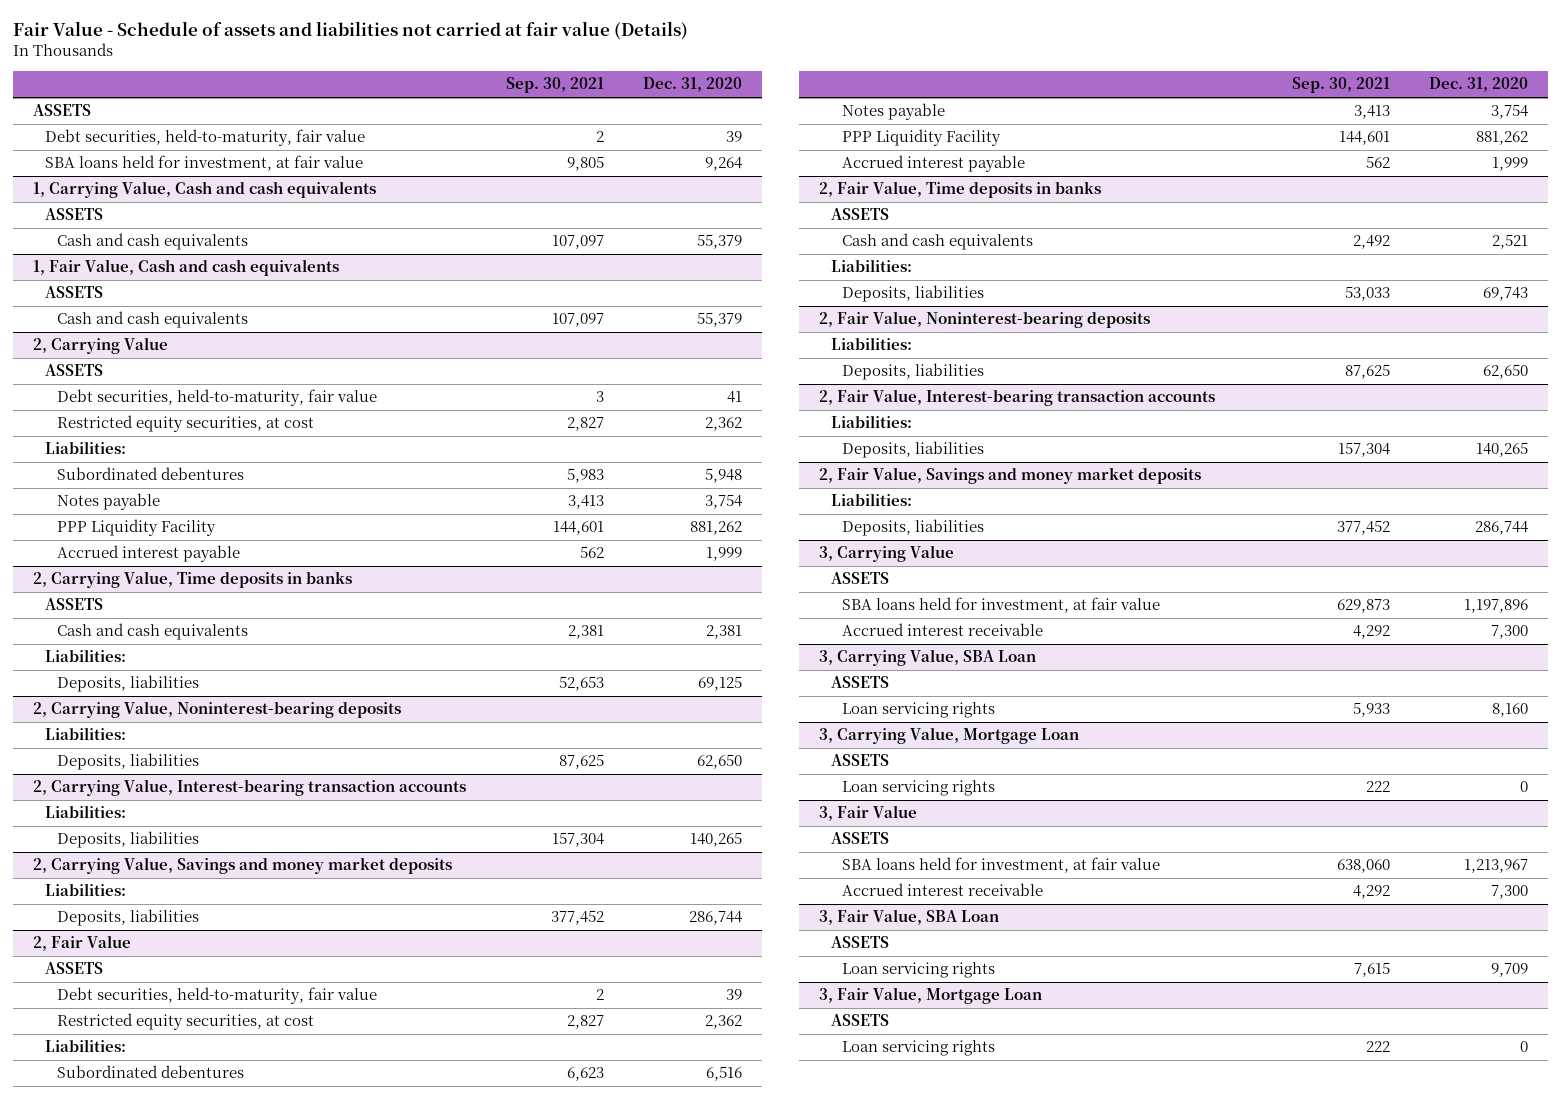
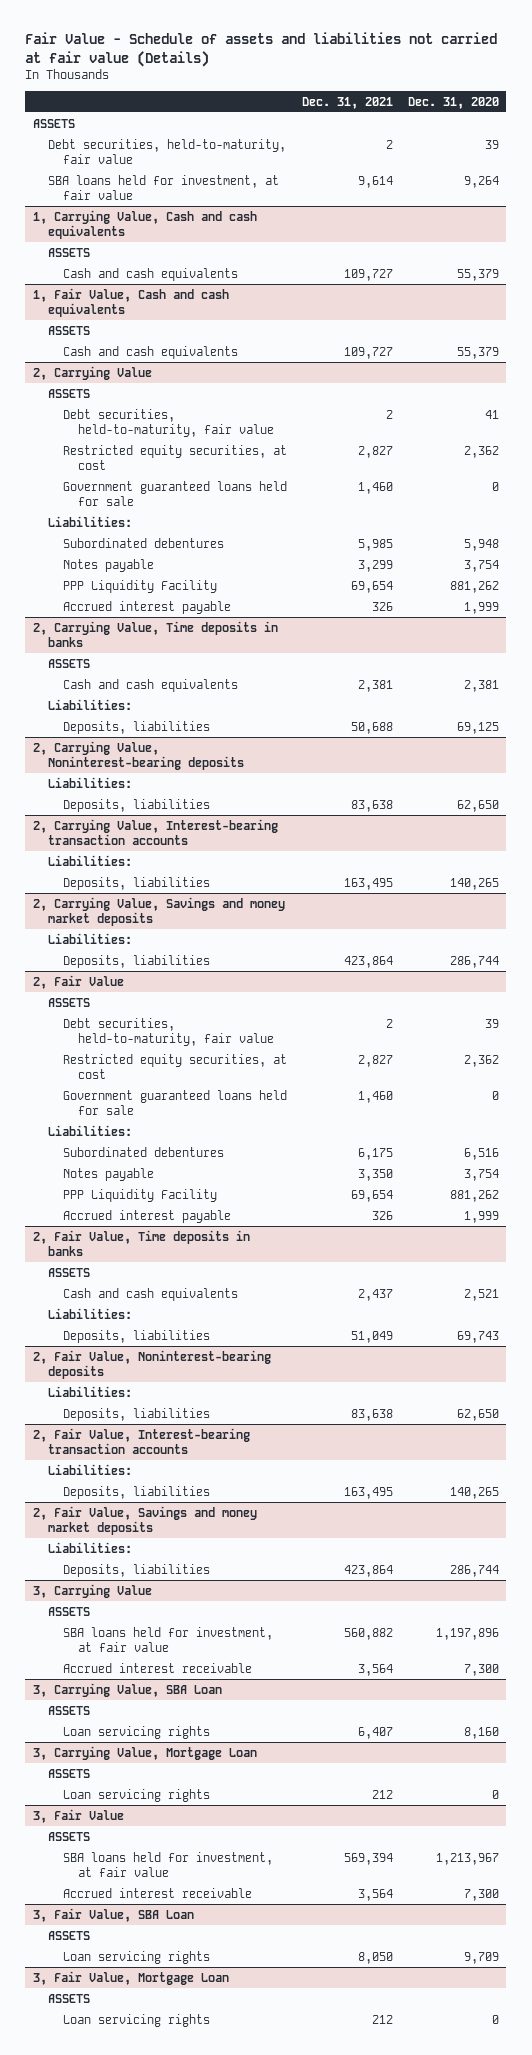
[505,77,604,94] Sep. 30, 2021 -> none
none -> [301,96,393,109] Dec. 31, 2021
none -> [62,480,287,506] Government guaranteed loans held for sale
none -> [62,1089,287,1115] Government guaranteed loans held for sale

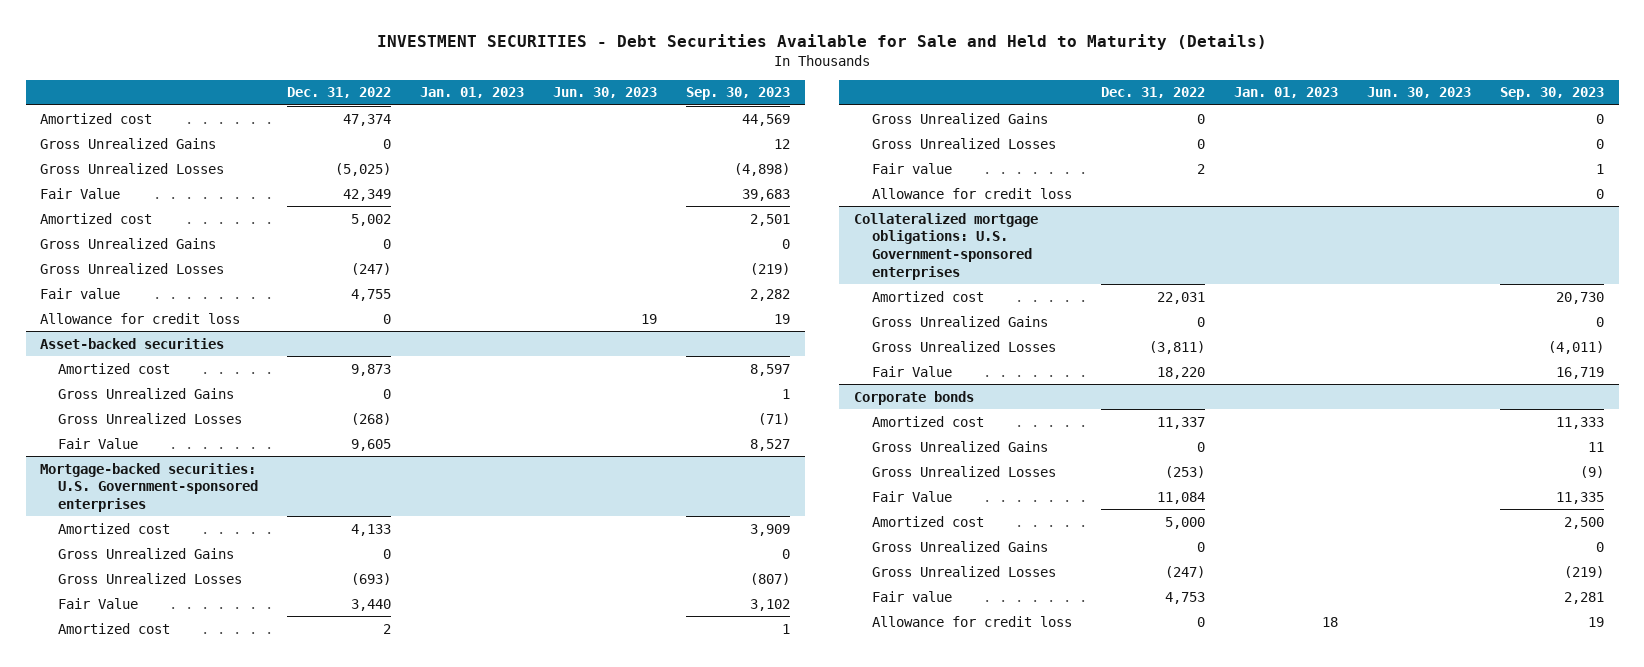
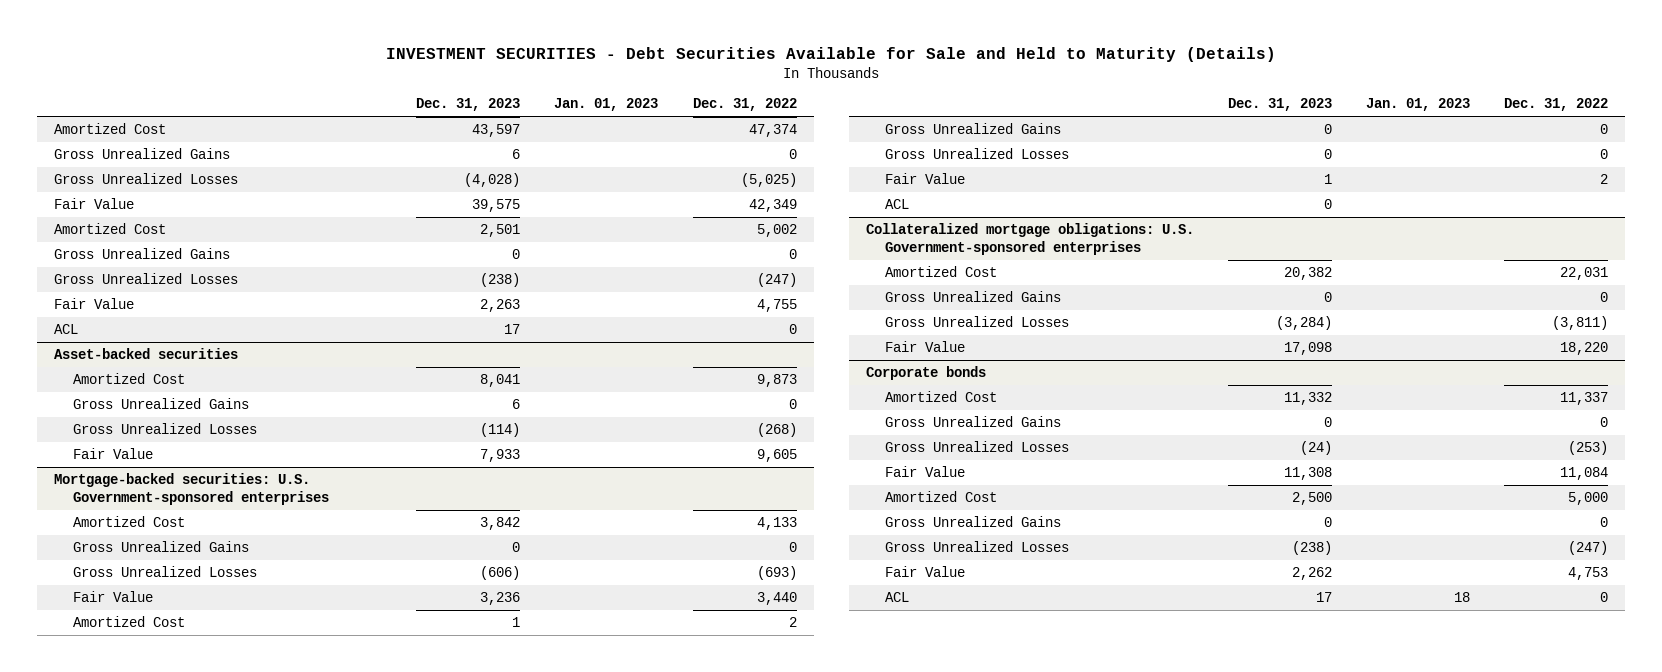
[553,87,658,99] Jun. 30, 2023 -> none
[686,87,791,101] Sep. 30, 2023 -> none
none -> [416,98,521,112] Dec. 31, 2023
[40,112,153,124] Amortized cost -> [54,122,167,134] Amortized Cost
[40,212,153,224] Amortized cost -> [54,222,167,234] Amortized Cost
[40,287,121,299] Fair value -> [54,297,135,309] Fair Value
[40,312,241,324] Allowance for credit loss -> [54,323,79,334] ACL
[58,362,171,374] Amortized cost -> [73,372,186,384] Amortized Cost
[58,522,171,534] Amortized cost -> [73,515,186,527] Amortized Cost
[58,622,171,634] Amortized cost -> [73,615,186,627] Amortized Cost
[872,162,953,174] Fair value -> [884,172,965,184] Fair Value
[872,187,1073,199] Allowance for credit loss -> [884,198,909,209] ACL
[872,290,985,302] Amortized cost -> [884,265,997,277] Amortized Cost
[872,415,985,427] Amortized cost -> [884,390,997,402] Amortized Cost
[872,515,985,527] Amortized cost -> [884,490,997,502] Amortized Cost
[872,590,953,602] Fair value -> [884,565,965,577] Fair Value
[872,615,1073,627] Allowance for credit loss -> [884,591,909,602] ACL

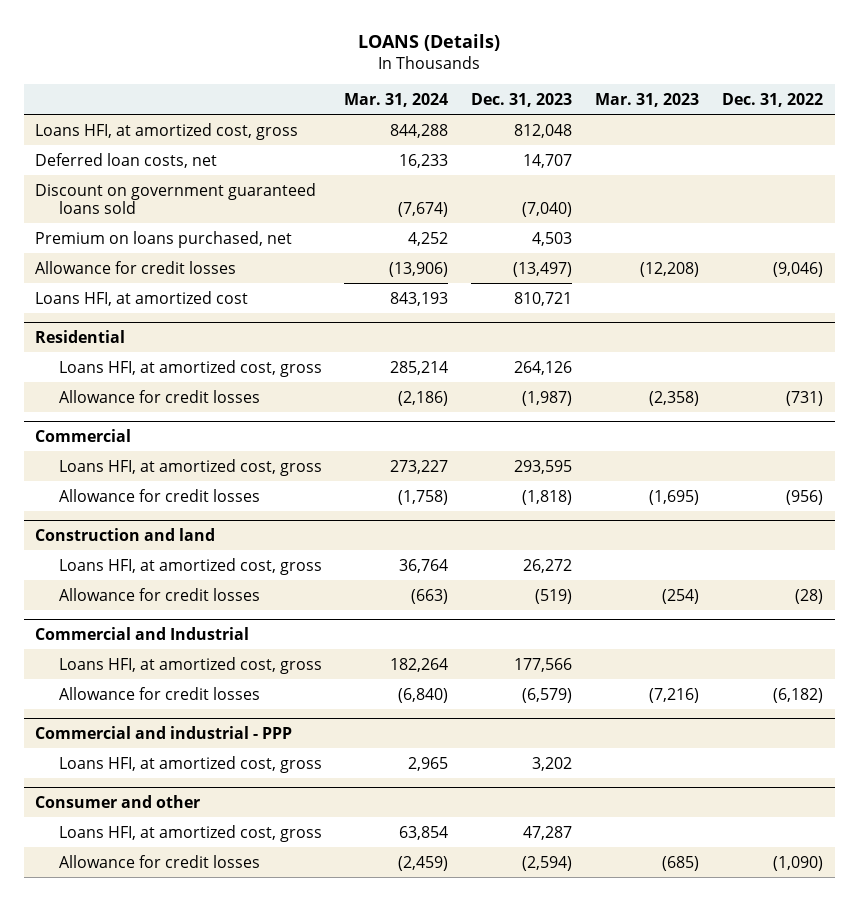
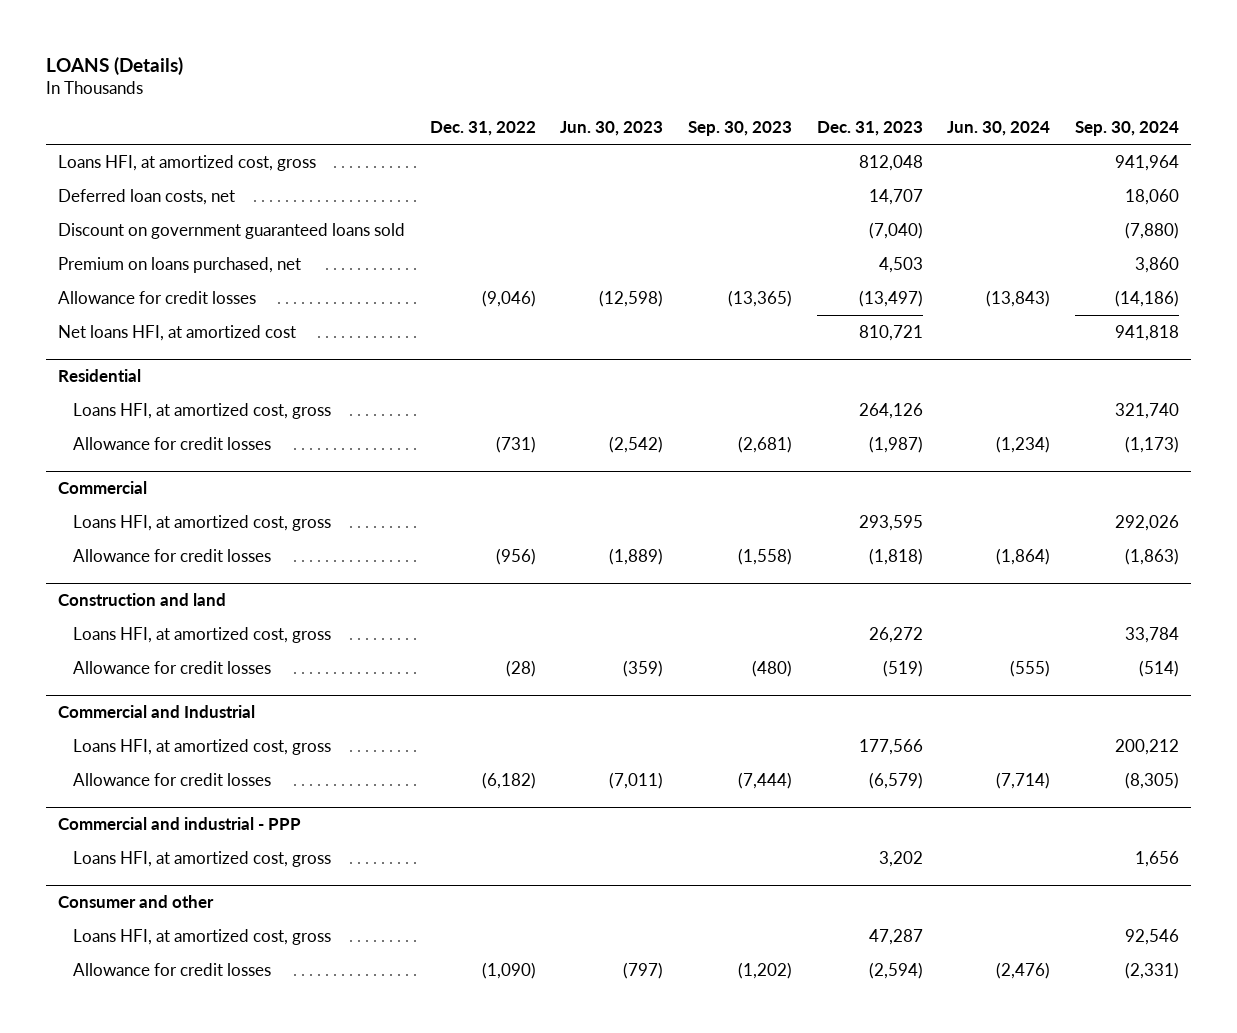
[344,92,449,107] Mar. 31, 2024 -> none
[595,92,700,107] Mar. 31, 2023 -> none
none -> [560,121,664,137] Jun. 30, 2023
none -> [688,121,793,137] Sep. 30, 2023
none -> [947,121,1051,137] Jun. 30, 2024
none -> [1075,121,1180,137] Sep. 30, 2024
[35,290,249,306] Loans HFI, at amortized cost -> [58,324,297,341] Net loans HFI, at amortized cost

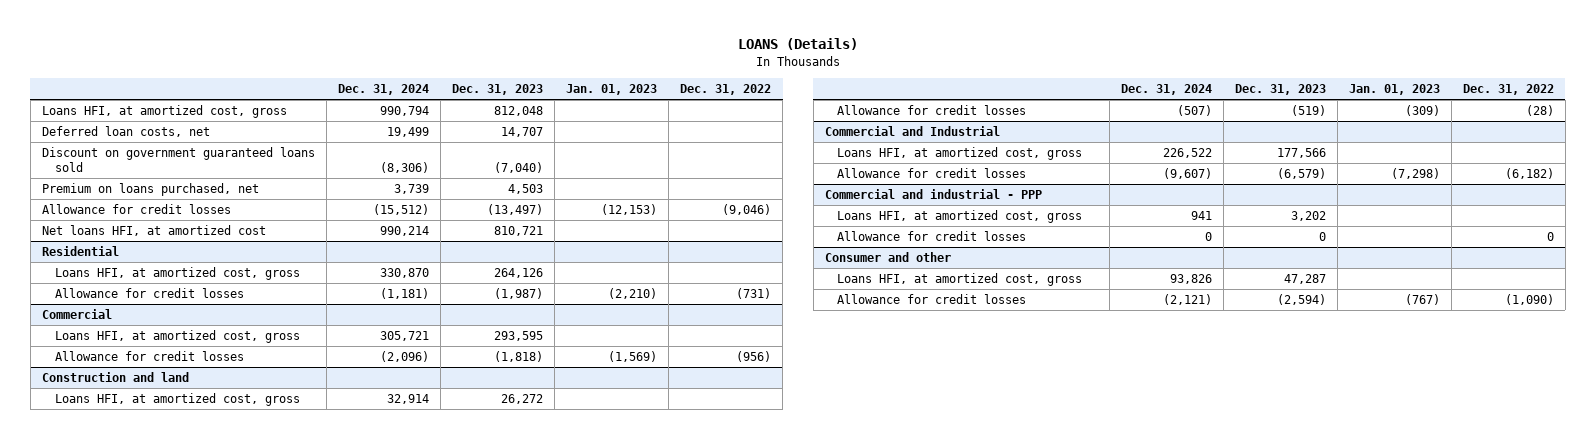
[560,121,664,137] Jun. 30, 2023 -> none
[688,121,793,137] Sep. 30, 2023 -> none
[947,121,1051,137] Jun. 30, 2024 -> none
[1075,121,1180,137] Sep. 30, 2024 -> none
none -> [337,84,429,96] Dec. 31, 2024
none -> [566,84,658,96] Jan. 01, 2023
none -> [837,230,1027,241] Allowance for credit losses

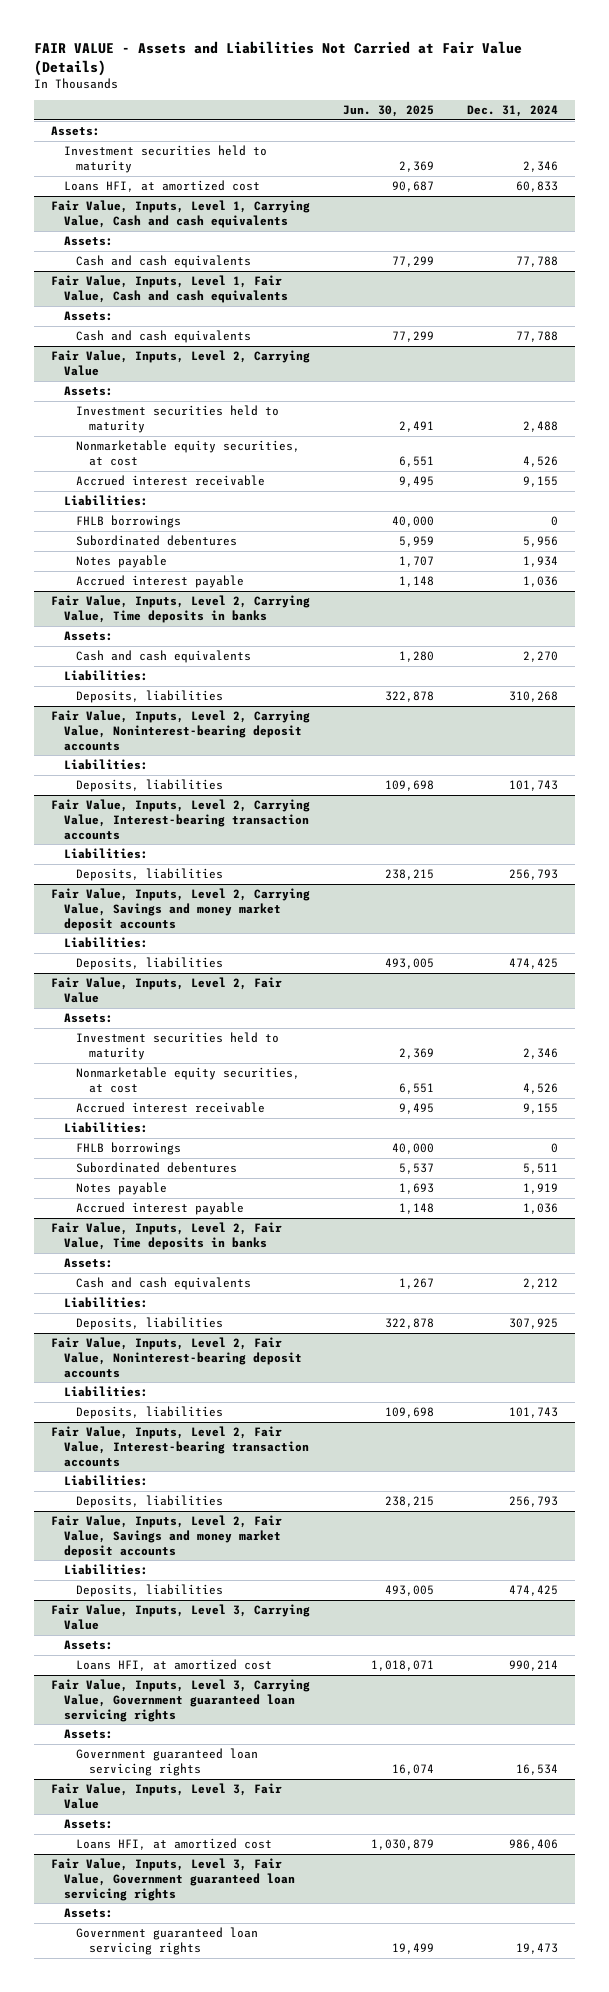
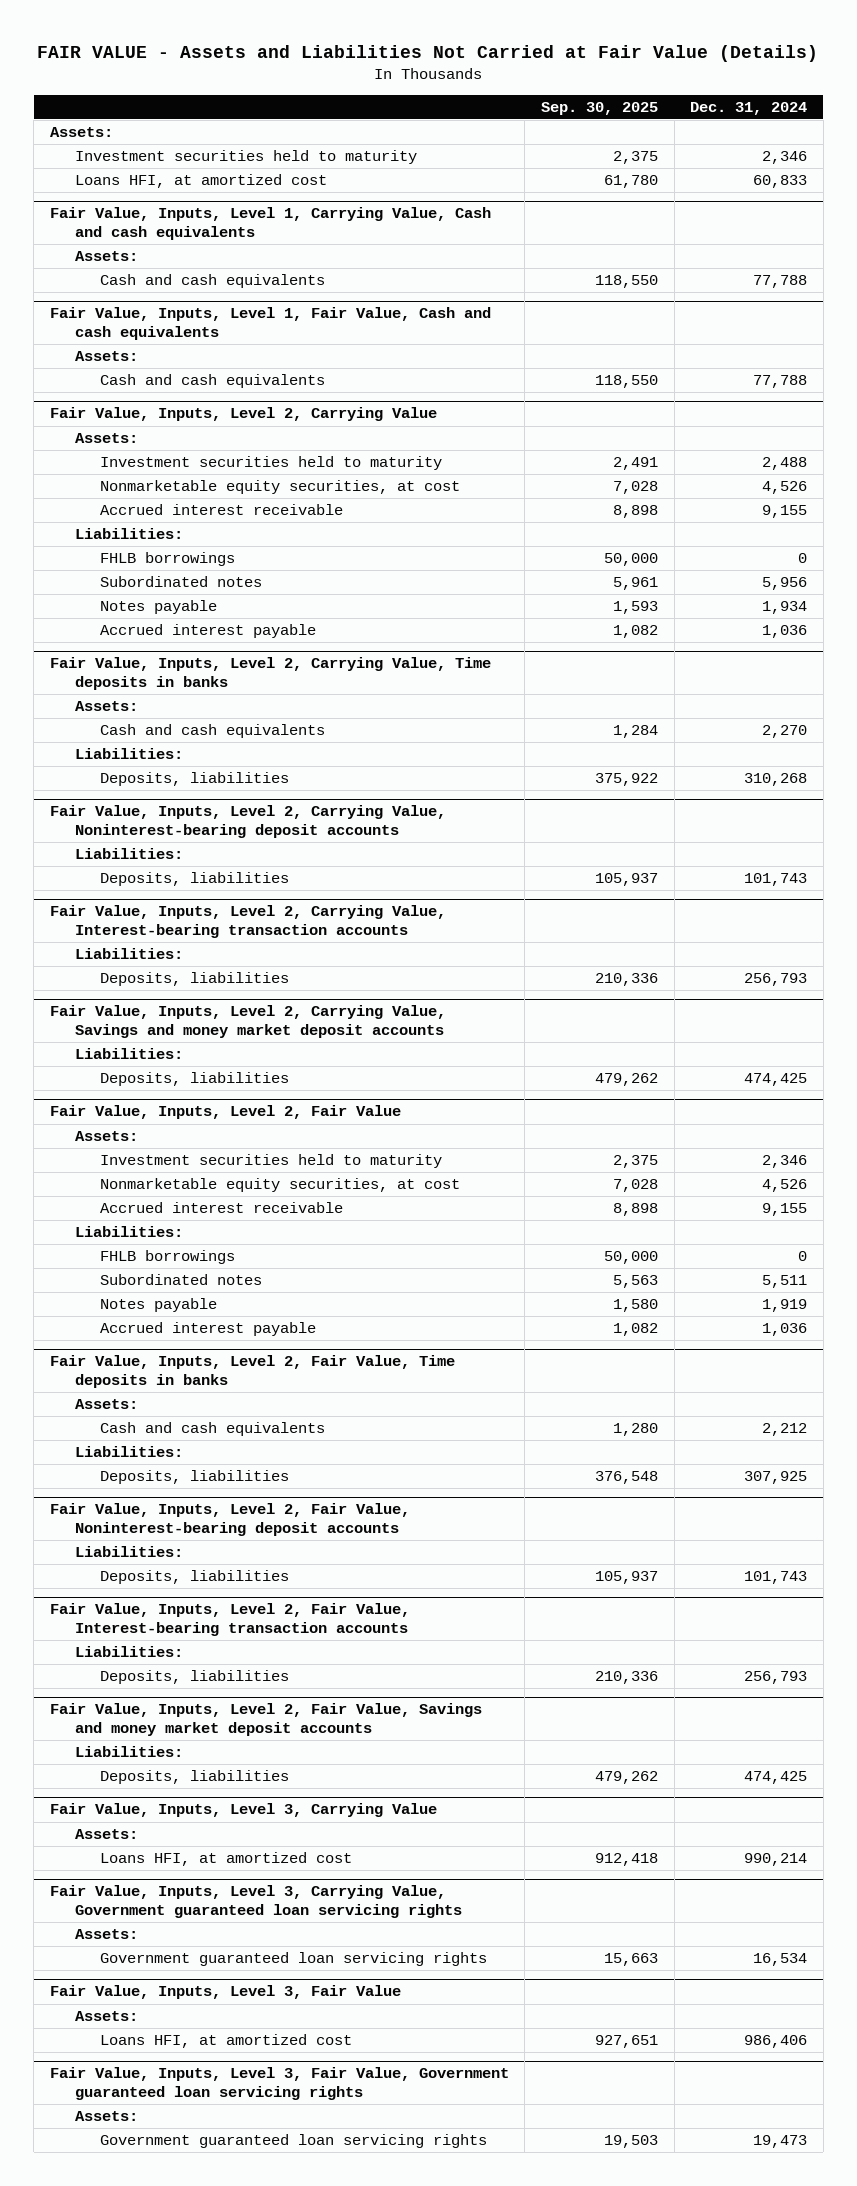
[342,105,434,118] Jun. 30, 2025 -> none
none -> [540,101,658,115] Sep. 30, 2025
[76,535,238,547] Subordinated debentures -> [99,576,262,588] Subordinated notes
[76,1162,238,1174] Subordinated debentures -> [99,1274,262,1286] Subordinated notes

